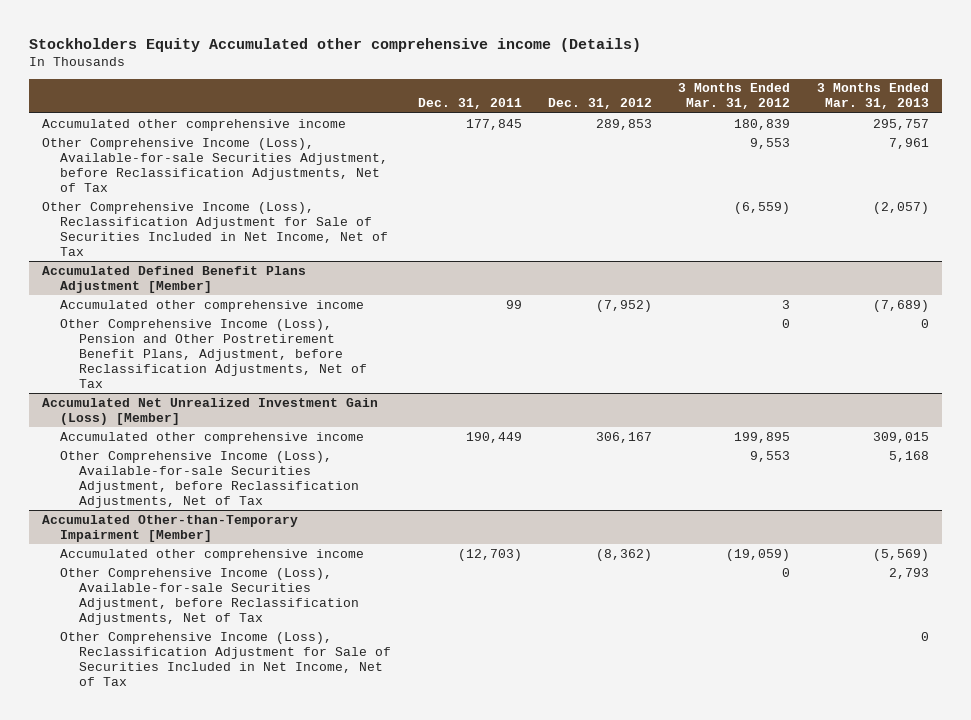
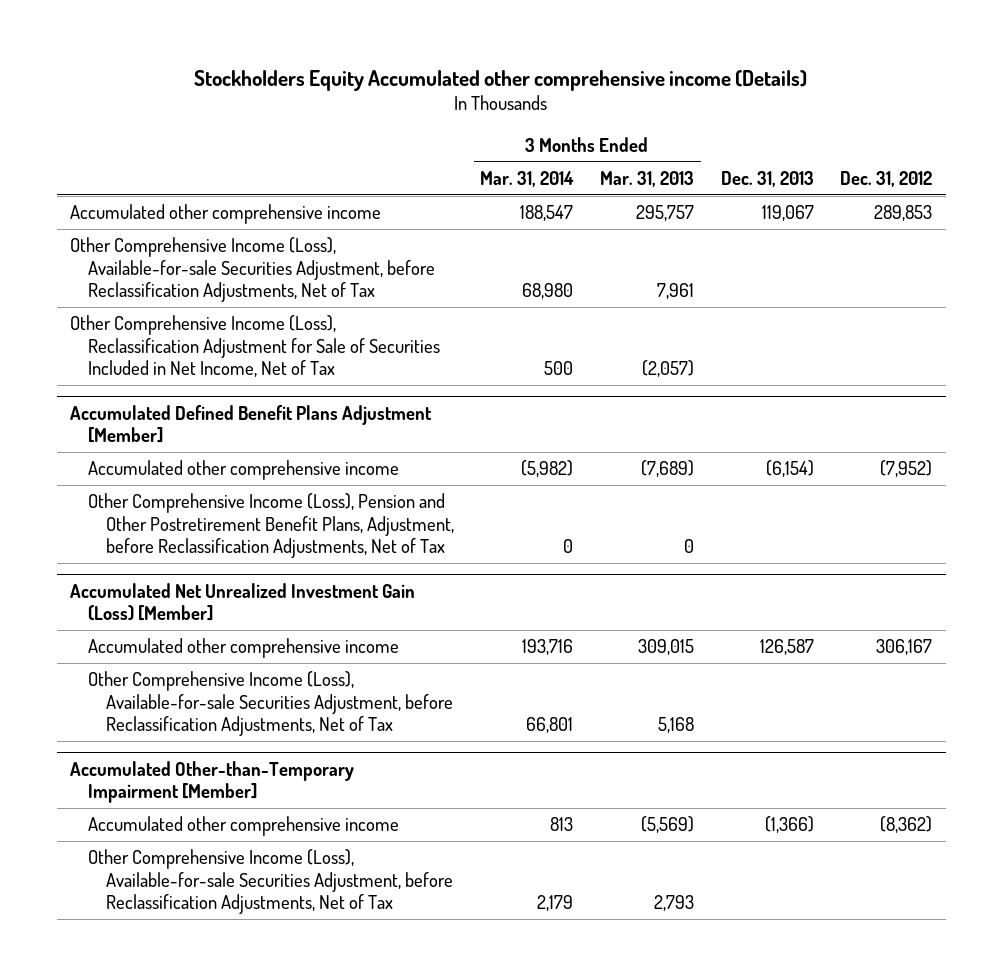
[417,98,522,110] Dec. 31, 2011 -> none
[678,83,791,110] 3 Months Ended Mar. 31, 2012 -> none
none -> [480,171,575,188] Mar. 31, 2014
none -> [720,171,814,188] Dec. 31, 2013
[60,631,392,686] Other Comprehensive Income (Loss), Reclassification Adjustment for Sale of Securities Included in Net Income, Net of Tax -> none

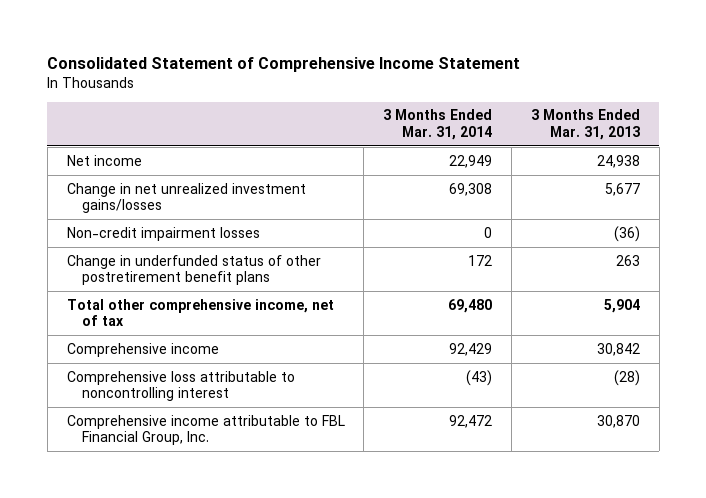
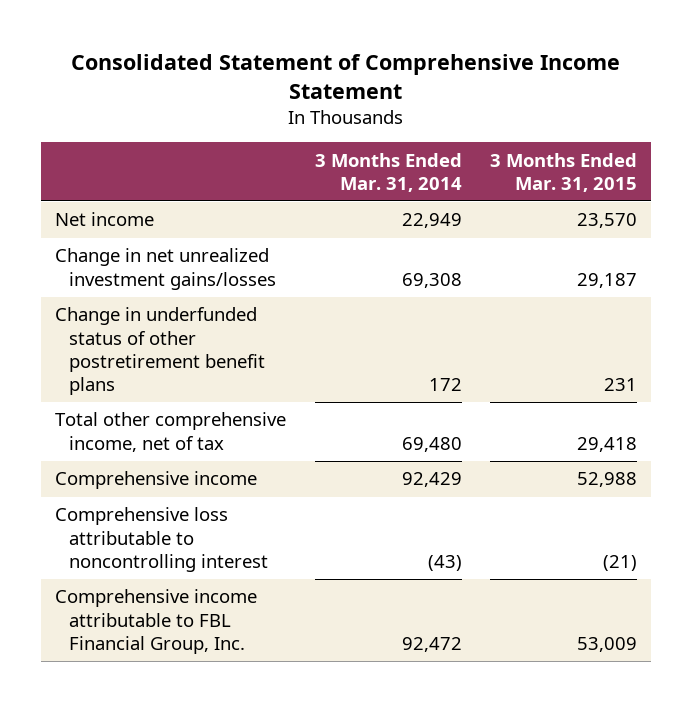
[530,109,640,140] 3 Months Ended Mar. 31, 2013 -> none
none -> [490,152,638,192] 3 Months Ended Mar. 31, 2015
[66,226,260,241] Non-credit impairment losses -> none

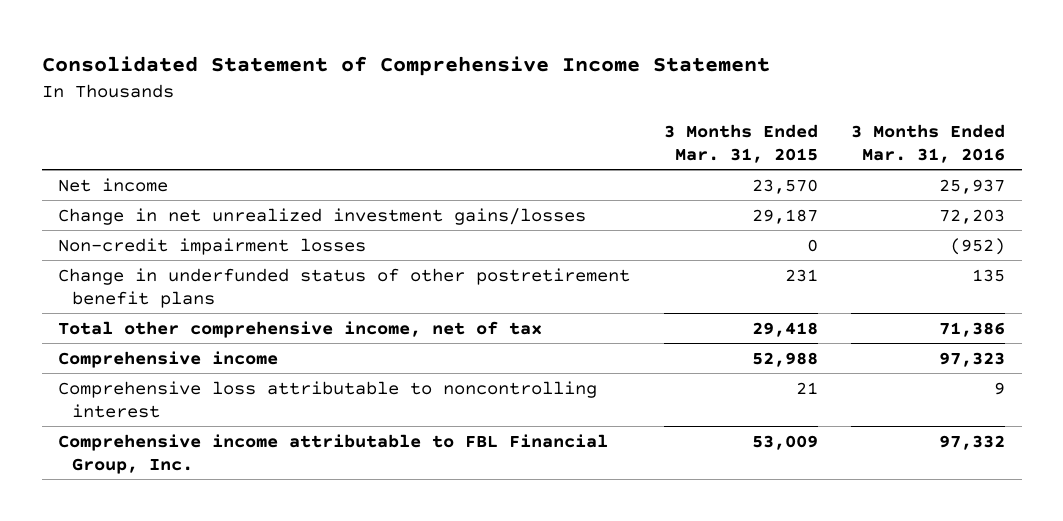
[314,152,462,192] 3 Months Ended Mar. 31, 2014 -> none
none -> [851,123,1006,163] 3 Months Ended Mar. 31, 2016
none -> [58,237,367,255] Non-credit impairment losses
[603,554,638,571] (21) -> [795,381,818,394] 21

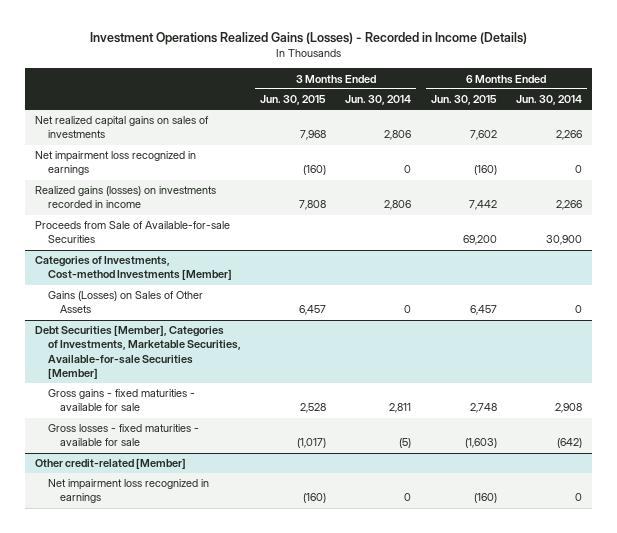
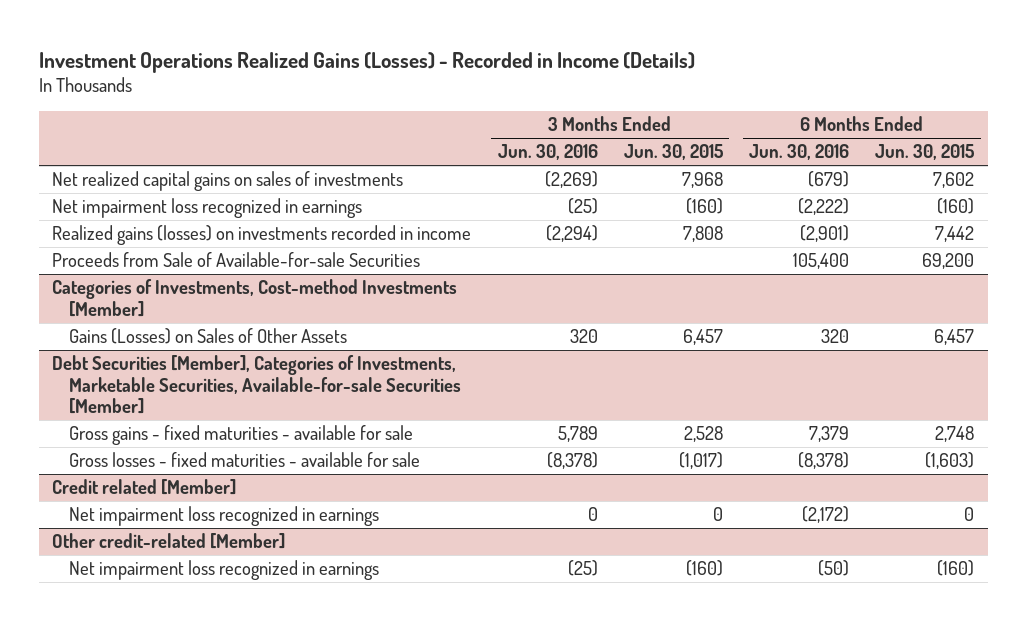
[345,95,412,106] Jun. 30, 2014 -> none
[516,95,583,106] Jun. 30, 2014 -> none
none -> [497,144,598,161] Jun. 30, 2016
none -> [749,144,850,161] Jun. 30, 2016
none -> [52,479,237,496] Credit related [Member]
none -> [69,506,380,527] Net impairment loss recognized in earnings

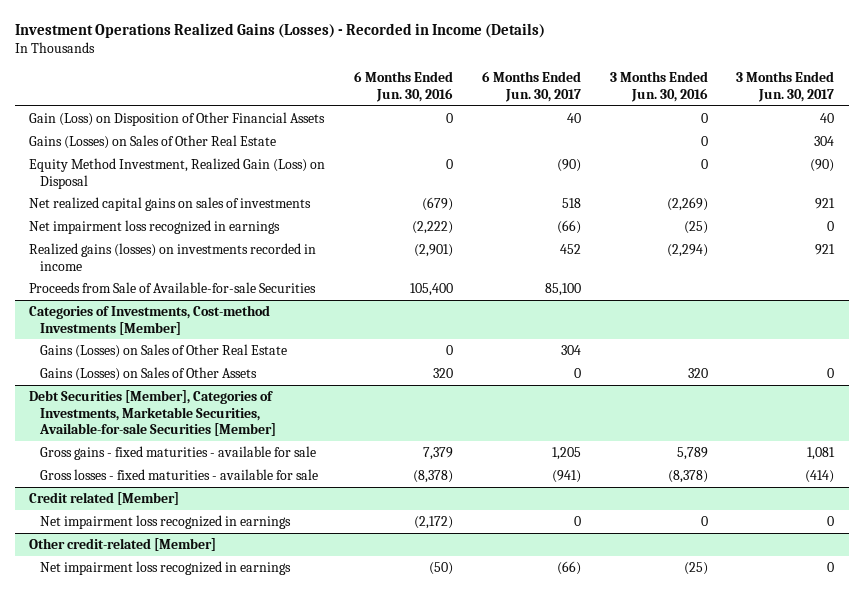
[623,144,723,161] Jun. 30, 2015 -> none
[875,144,975,161] Jun. 30, 2015 -> none
none -> [481,71,581,103] 6 Months Ended Jun. 30, 2017
none -> [736,71,835,103] 3 Months Ended Jun. 30, 2017
none -> [29,111,326,126] Gain (Loss) on Disposition of Other Financial Assets
none -> [29,134,277,149] Gains (Losses) on Sales of Other Real Estate
none -> [29,157,326,189] Equity Method Investment, Realized Gain (Loss) on Disposal
none -> [39,343,287,358] Gains (Losses) on Sales of Other Real Estate

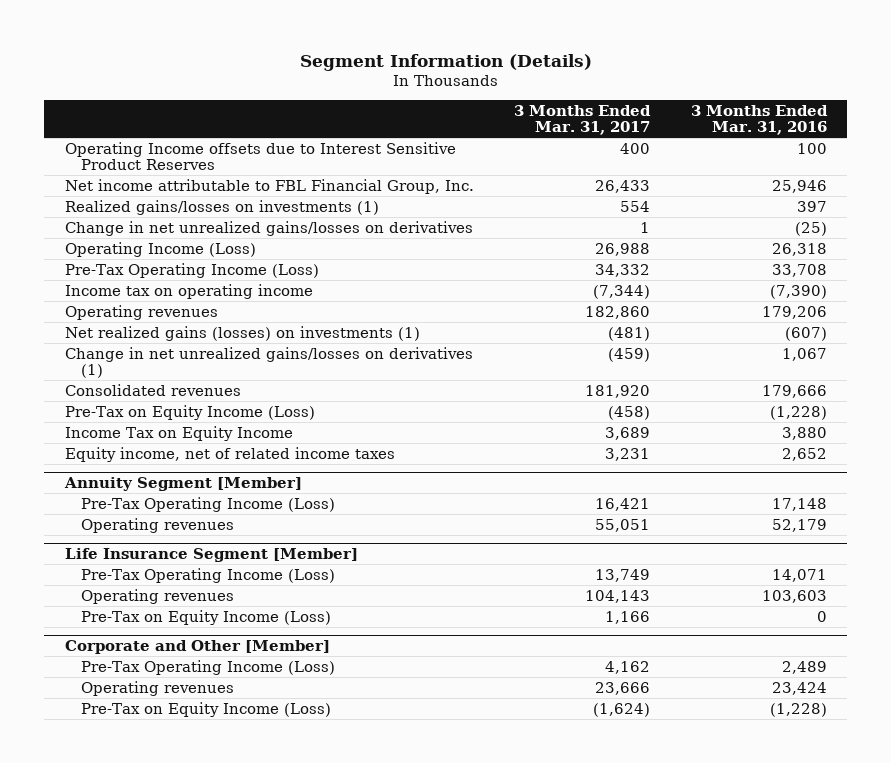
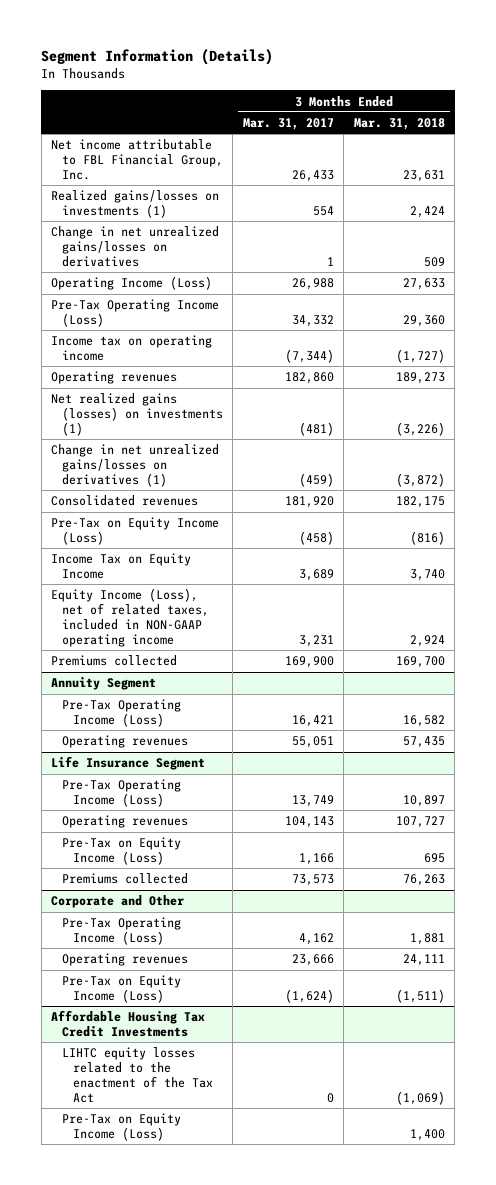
[690,104,828,136] 3 Months Ended Mar. 31, 2016 -> none
none -> [353,118,445,131] Mar. 31, 2018
[64,141,456,171] Operating Income offsets due to Interest Sensitive Product Reserves -> none
[64,446,395,462] Equity income, net of related income taxes -> [51,588,209,648] Equity Income (Loss), net of related taxes, included in NON-GAAP operating income
none -> [51,655,178,667] Premiums collected
[63,476,302,491] Annuity Segment [Member] -> [51,677,157,691] Annuity Segment
[64,547,358,562] Life Insurance Segment [Member] -> [51,756,206,771] Life Insurance Segment
none -> [61,873,188,885] Premiums collected
[64,639,330,654] Corporate and Other [Member] -> [51,895,185,909] Corporate and Other
none -> [51,1010,206,1038] Affordable Housing Tax Credit Investments
none -> [61,1047,213,1104] LIHTC equity losses related to the enactment of the Tax Act
none -> [61,1113,181,1142] Pre-Tax on Equity Income (Loss)

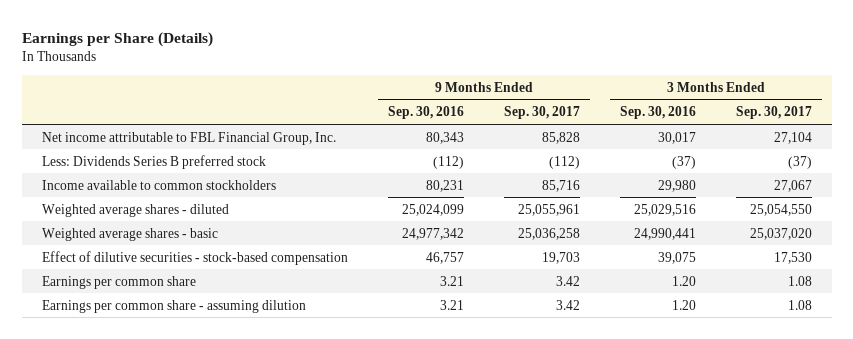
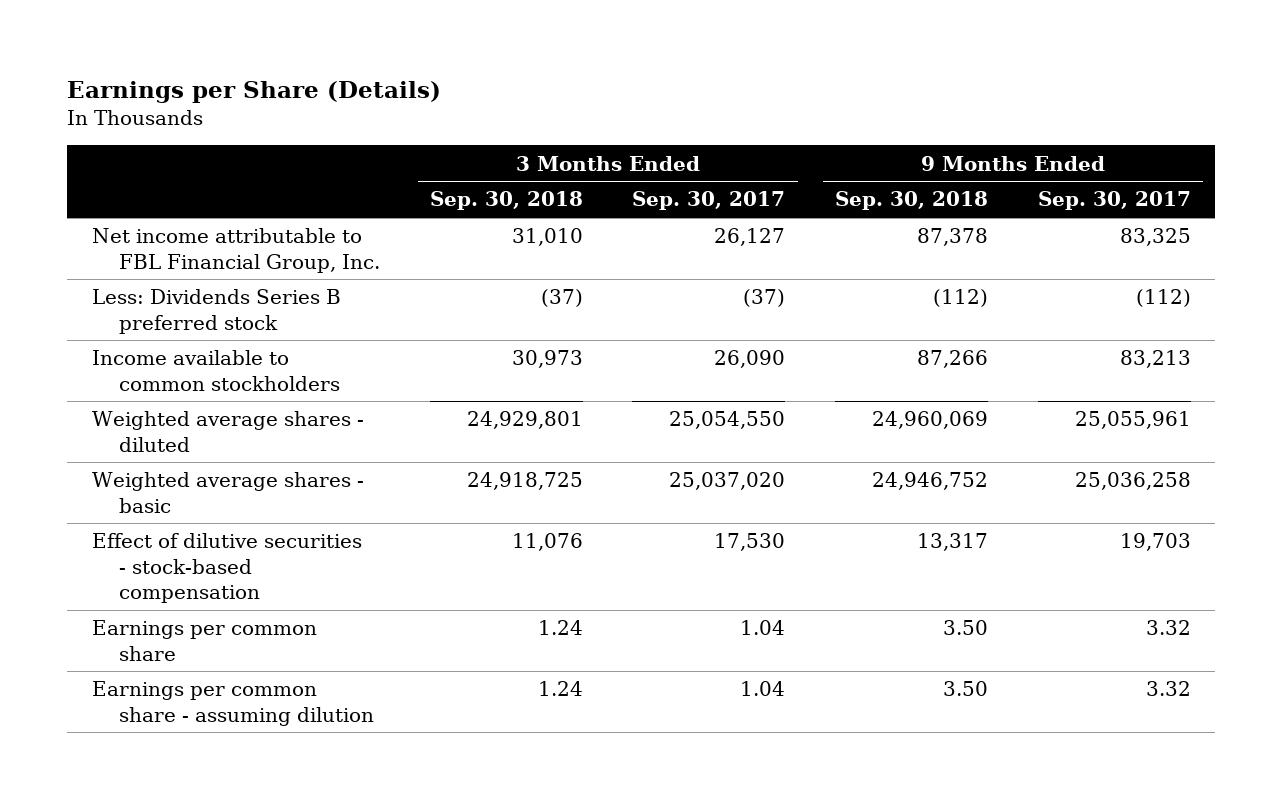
[387,106,464,120] Sep. 30, 2016 -> none
[619,106,696,120] Sep. 30, 2016 -> none
none -> [429,191,583,211] Sep. 30, 2018
none -> [834,191,988,211] Sep. 30, 2018
[541,131,580,144] 85,828 -> [1119,228,1191,247] 83,325
[773,131,812,144] 27,104 -> [714,228,786,247] 26,127
[541,179,580,192] 85,716 -> [1119,350,1191,369] 83,213
[773,179,812,192] 27,067 -> [714,350,786,369] 26,090
[555,275,580,286] 3.42 -> [1145,620,1191,636] 3.32
[787,275,812,286] 1.08 -> [740,620,786,636] 1.04
[555,299,580,310] 3.42 -> [1145,681,1191,697] 3.32
[787,299,812,310] 1.08 -> [740,681,786,697] 1.04

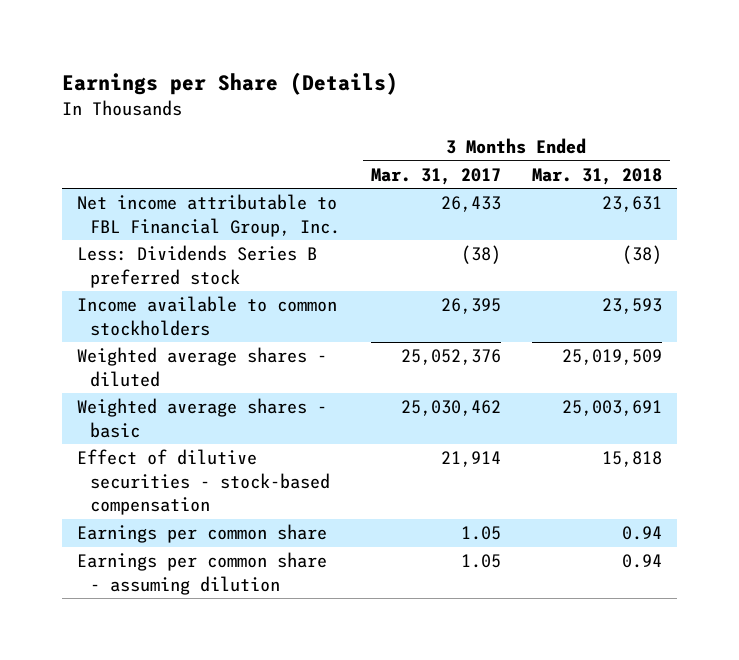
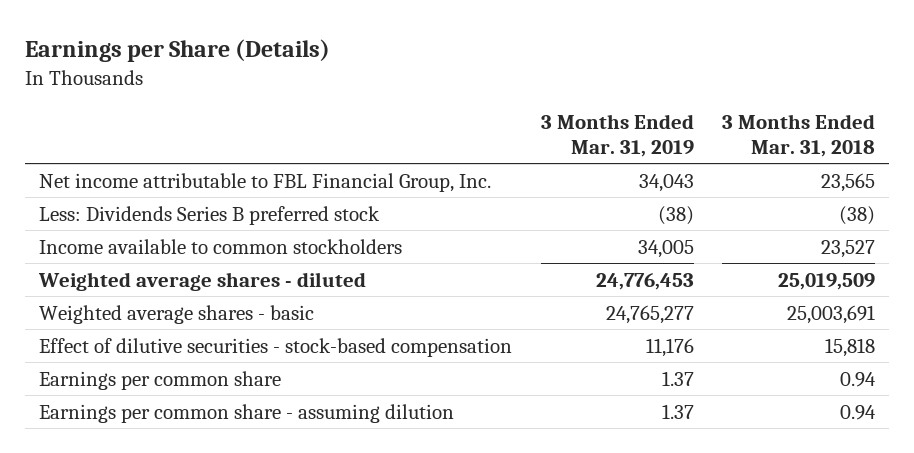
[371,167,502,185] Mar. 31, 2017 -> none
none -> [540,113,694,157] 3 Months Ended Mar. 31, 2019
[601,196,662,213] 23,631 -> [820,172,875,192] 23,565
[601,298,662,315] 23,593 -> [820,239,875,258] 23,527

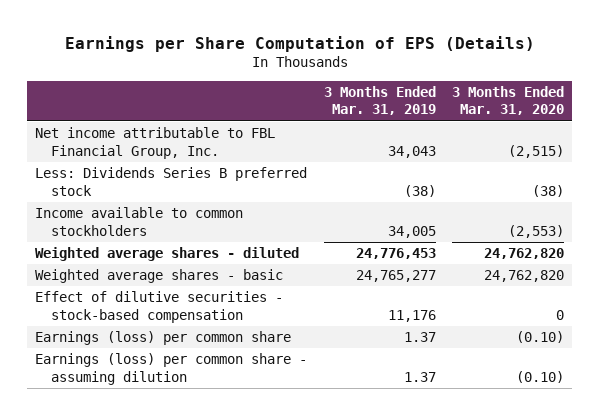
[25,38,331,62] Earnings per Share (Details) -> [64,35,535,52] Earnings per Share Computation of EPS (Details)
[721,113,875,157] 3 Months Ended Mar. 31, 2018 -> none
none -> [451,85,564,116] 3 Months Ended Mar. 31, 2020
[39,370,282,390] Earnings per common share -> [35,331,292,346] Earnings (loss) per common share
[39,403,455,423] Earnings per common share - assuming dilution -> [35,353,308,385] Earnings (loss) per common share - assuming dilution

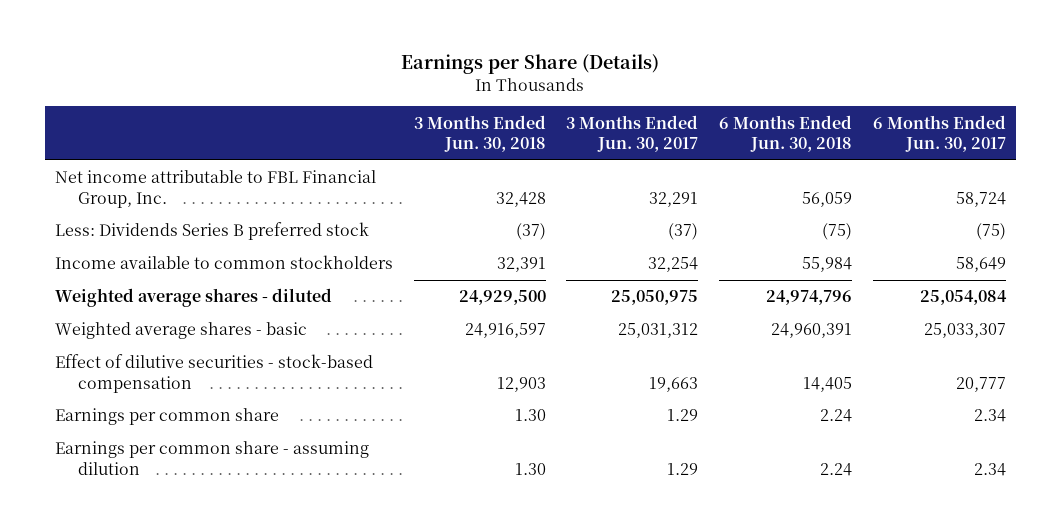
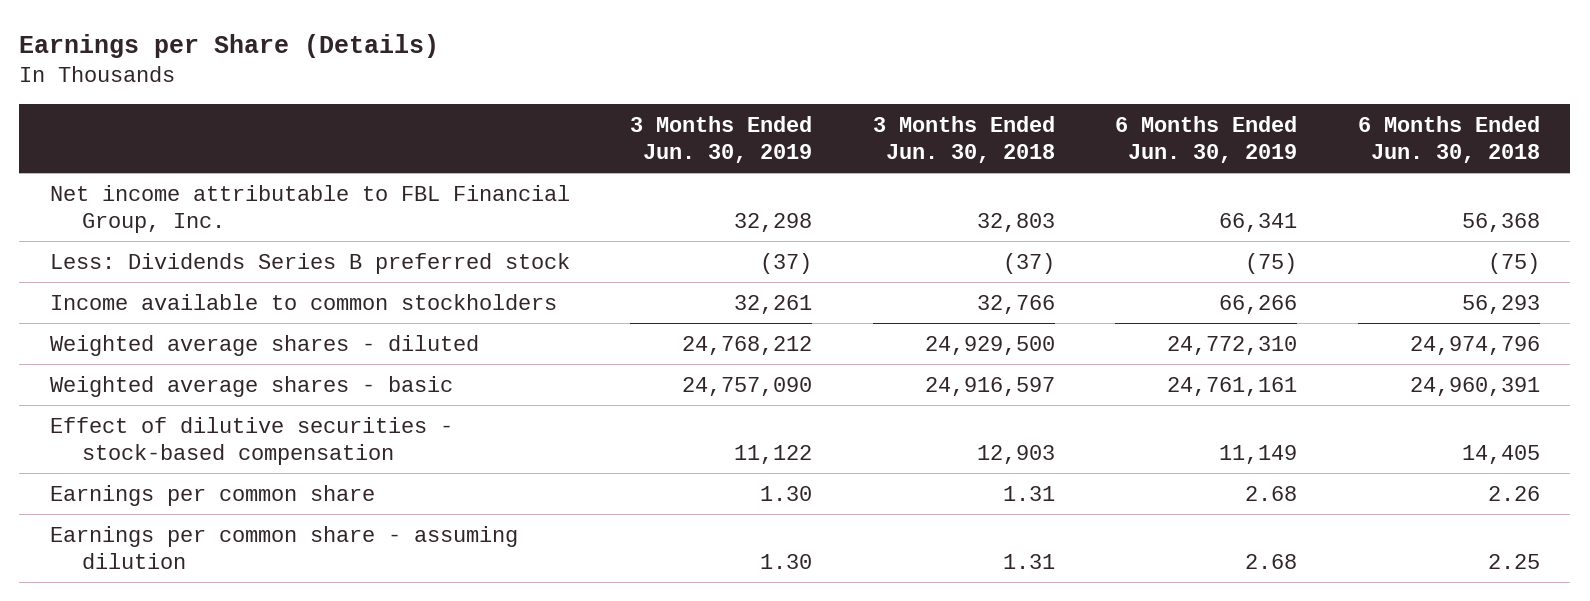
[566,114,699,153] 3 Months Ended Jun. 30, 2017 -> none
[872,114,1006,153] 6 Months Ended Jun. 30, 2017 -> none
none -> [630,116,813,164] 3 Months Ended Jun. 30, 2019
none -> [1115,116,1298,164] 6 Months Ended Jun. 30, 2019
[495,191,546,207] 32,428 -> [976,212,1055,232] 32,803
[802,191,853,207] 56,059 -> [1462,212,1541,232] 56,368
[496,257,546,273] 32,391 -> [976,294,1055,314] 32,766
[802,257,853,273] 55,984 -> [1462,294,1541,314] 56,293
[514,409,546,422] 1.30 -> [1002,485,1055,501] 1.31
[820,409,853,423] 2.24 -> [1488,485,1541,501] 2.26
[514,462,546,475] 1.30 -> [1002,553,1055,569] 1.31
[820,462,853,476] 2.24 -> [1488,553,1541,569] 2.25

